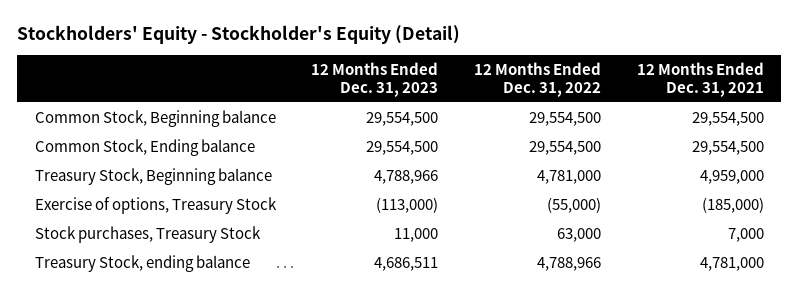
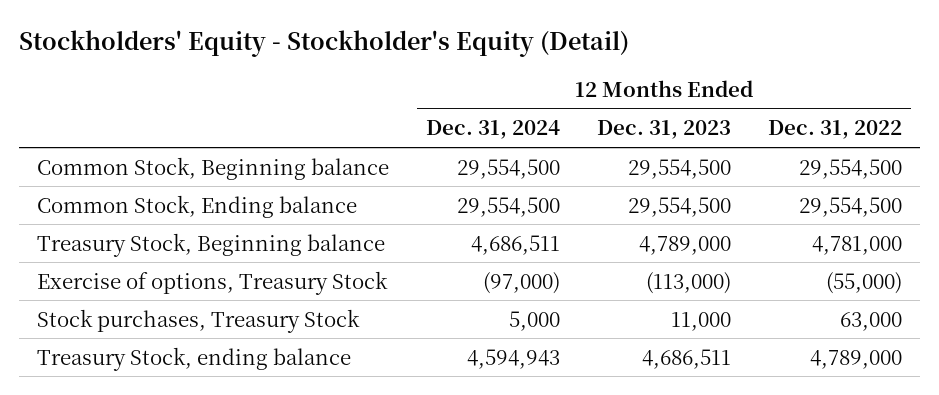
[636,62,764,97] 12 Months Ended Dec. 31, 2021 -> none
none -> [426,120,561,140] Dec. 31, 2024
[374,169,439,184] 4,788,966 -> [639,235,732,255] 4,789,000
[536,256,601,271] 4,788,966 -> [809,349,902,369] 4,789,000

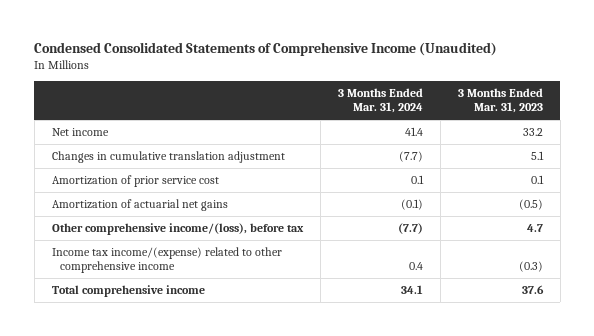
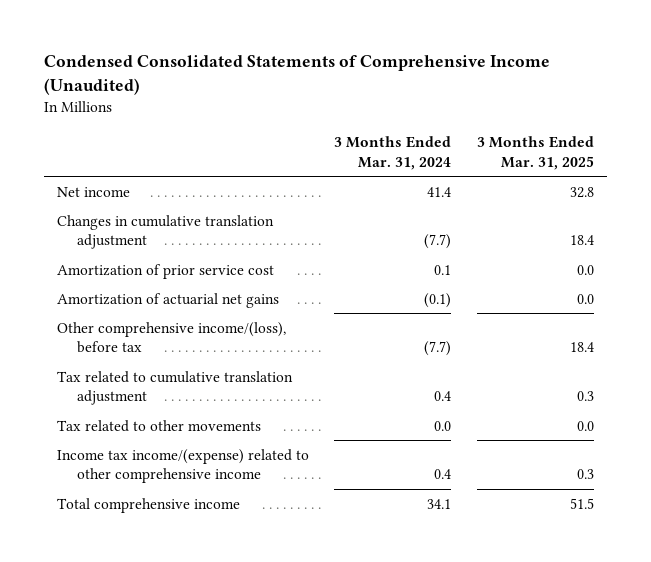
[457,88,543,114] 3 Months Ended Mar. 31, 2023 -> none
none -> [477,135,595,170] 3 Months Ended Mar. 31, 2025
none -> [56,370,293,406] Tax related to cumulative translation adjustment
none -> [56,419,261,432] Tax related to other movements

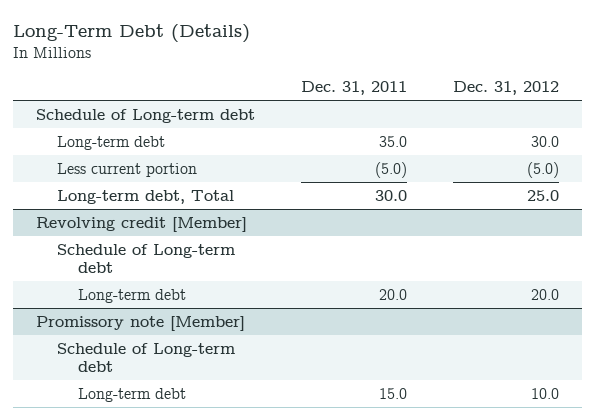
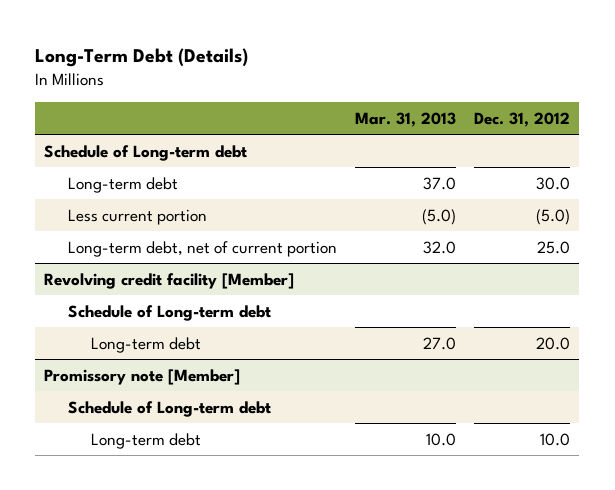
[300,80,407,95] Dec. 31, 2011 -> none
none -> [354,111,456,127] Mar. 31, 2013
[57,189,235,204] Long-term debt, Total -> [67,240,337,257] Long-term debt, net of current portion
[36,216,248,232] Revolving credit [Member] -> [44,272,295,289] Revolving credit facility [Member]

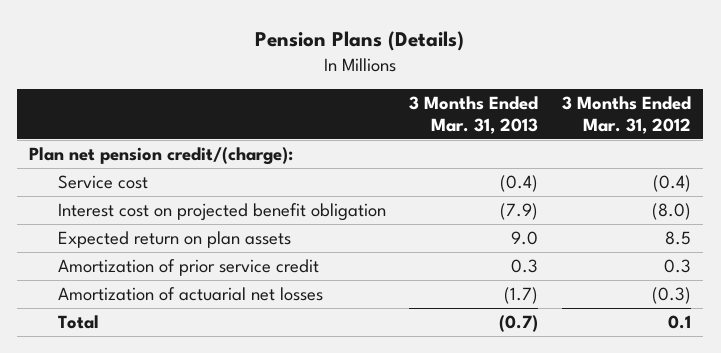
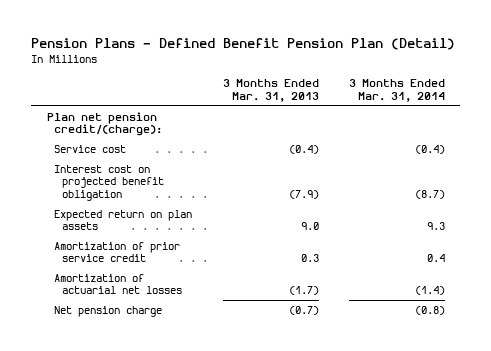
[255,30,465,51] Pension Plans (Details) -> [31,38,456,51] Pension Plans - Defined Benefit Pension Plan (Detail)
[562,96,692,134] 3 Months Ended Mar. 31, 2012 -> none
none -> [348,79,445,102] 3 Months Ended Mar. 31, 2014
[57,315,99,330] Total -> [54,306,163,318] Net pension charge

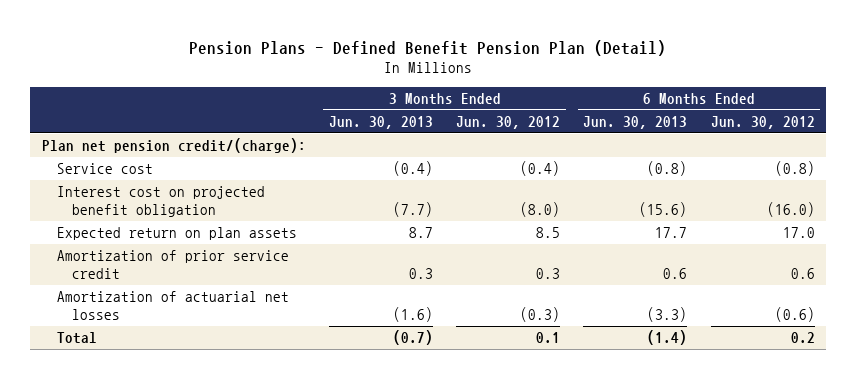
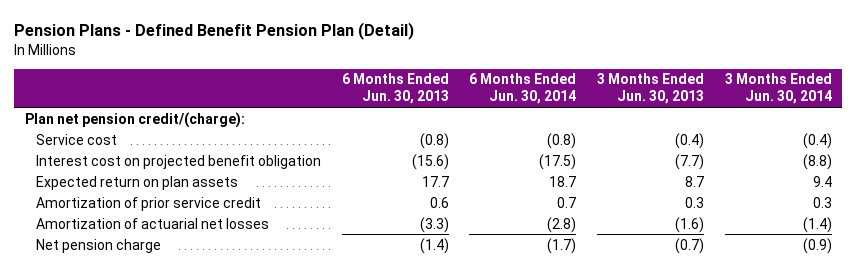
[456,115,561,129] Jun. 30, 2012 -> none
[710,115,815,129] Jun. 30, 2012 -> none
none -> [469,73,577,105] 6 Months Ended Jun. 30, 2014
none -> [724,73,832,105] 3 Months Ended Jun. 30, 2014
[56,332,97,345] Total -> [35,238,161,253] Net pension charge

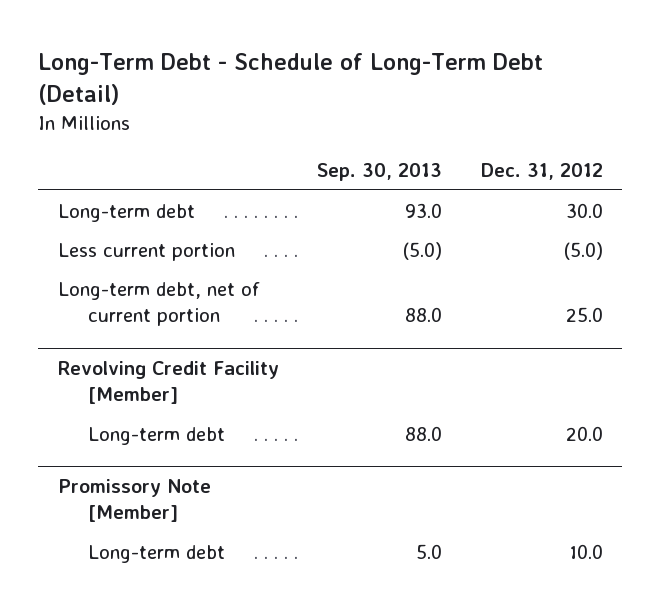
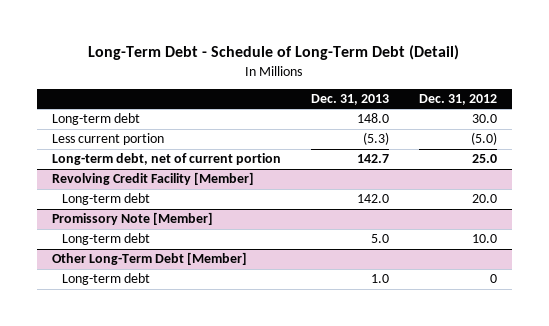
[317,162,443,181] Sep. 30, 2013 -> none
none -> [310,94,389,106] Dec. 31, 2013
none -> [51,252,247,266] Other Long-Term Debt [Member]
none -> [62,273,151,286] Long-term debt

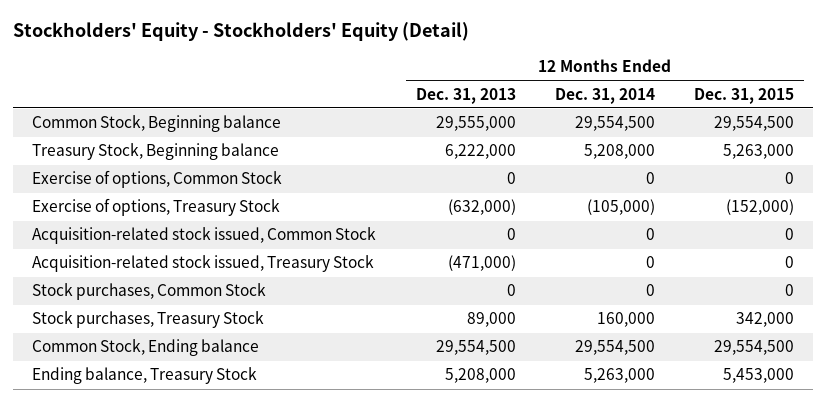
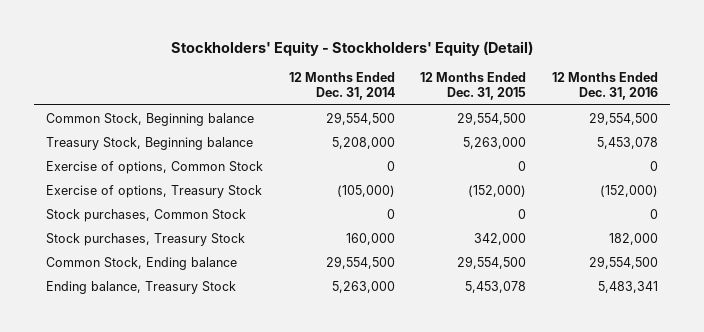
[415,87,516,104] Dec. 31, 2013 -> none
none -> [551,72,658,101] 12 Months Ended Dec. 31, 2016
[32,227,377,245] Acquisition-related stock issued, Common Stock -> none
[32,255,375,273] Acquisition-related stock issued, Treasury Stock -> none
[722,368,794,384] 5,453,000 -> [465,280,527,293] 5,453,078

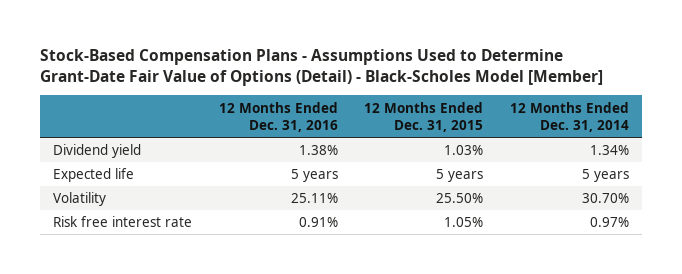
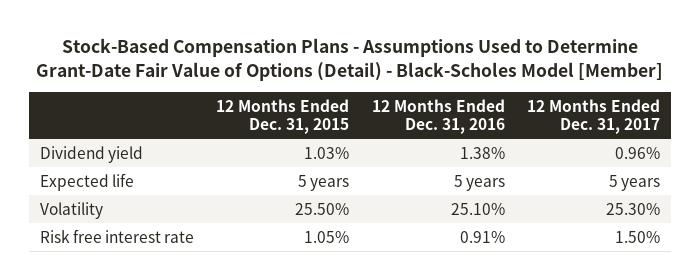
[509,101,629,133] 12 Months Ended Dec. 31, 2014 -> none
none -> [526,98,660,134] 12 Months Ended Dec. 31, 2017
[290,193,338,204] 25.11% -> [450,202,505,215] 25.10%

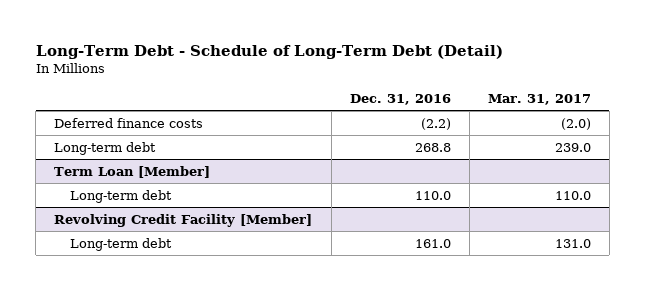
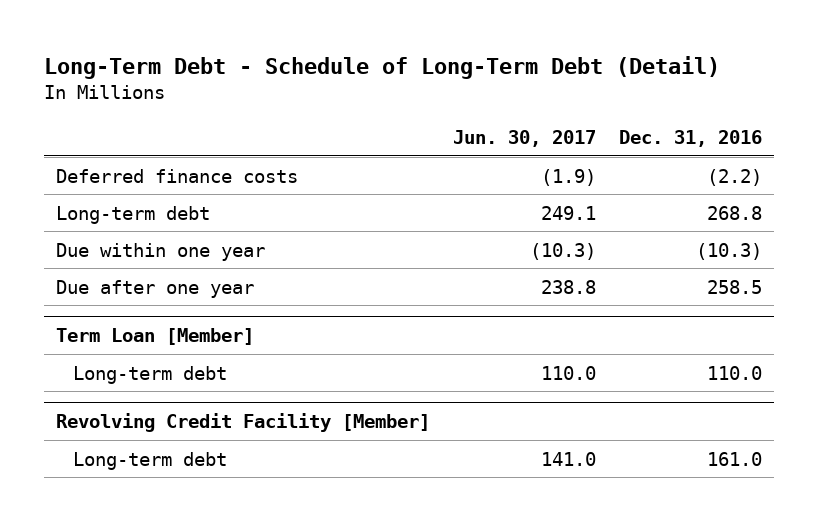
[487,94,591,106] Mar. 31, 2017 -> none
none -> [452,129,596,147] Jun. 30, 2017
none -> [55,242,265,261] Due within one year
none -> [55,279,254,298] Due after one year

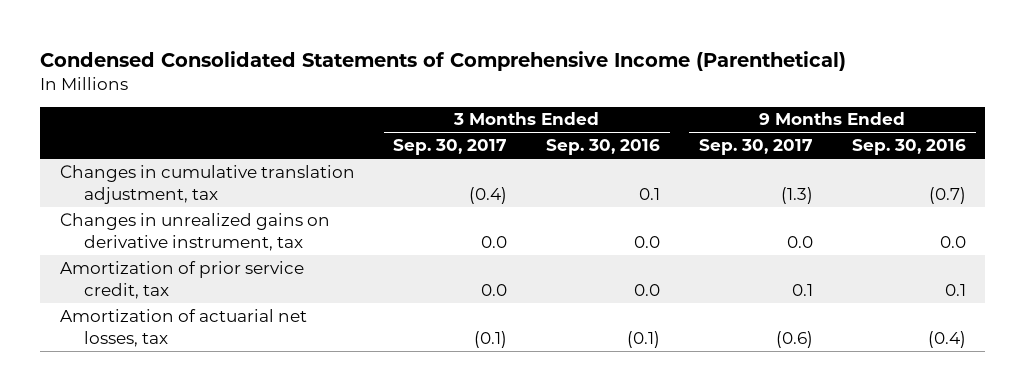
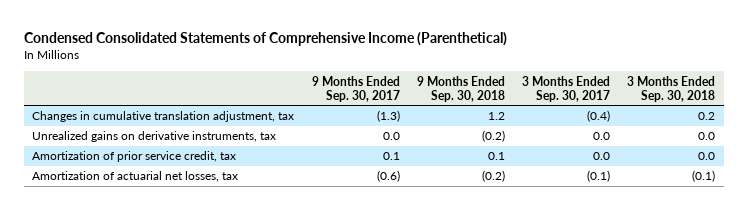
[546,139,661,156] Sep. 30, 2016 -> none
[851,139,966,156] Sep. 30, 2016 -> none
none -> [416,75,505,102] 9 Months Ended Sep. 30, 2018
none -> [626,75,715,102] 3 Months Ended Sep. 30, 2018
[59,212,330,251] Changes in unrealized gains on derivative instrument, tax -> [32,131,277,143] Unrealized gains on derivative instruments, tax

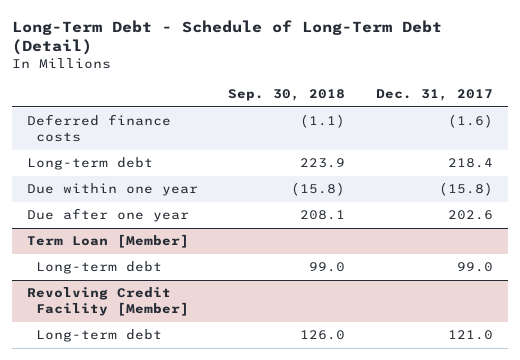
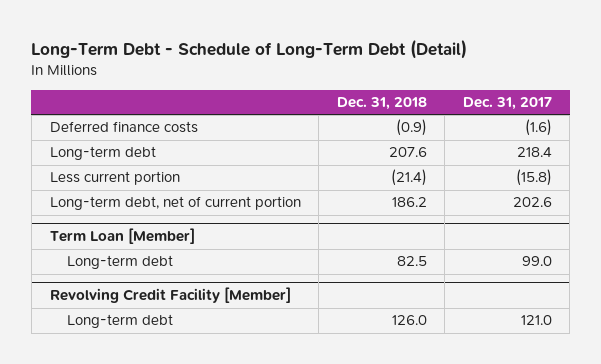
[228,89,346,102] Sep. 30, 2018 -> none
none -> [336,96,427,110] Dec. 31, 2018
[27,183,199,197] Due within one year -> [49,171,180,186] Less current portion
[27,208,190,223] Due after one year -> [49,196,301,211] Long-term debt, net of current portion

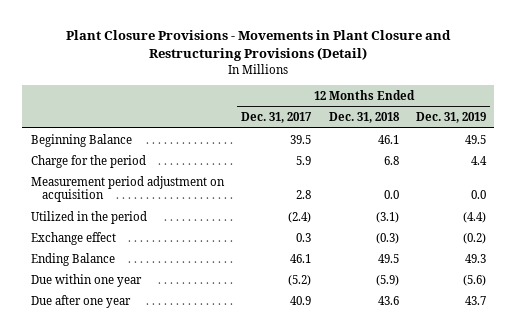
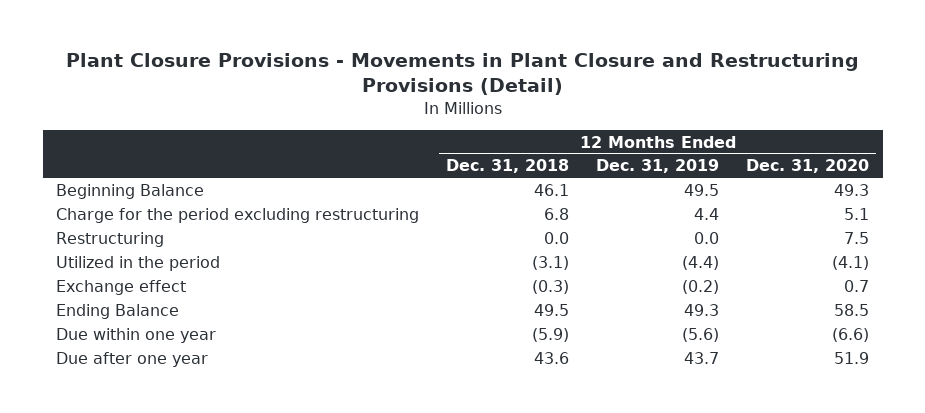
[241,112,313,124] Dec. 31, 2017 -> none
none -> [746,159,870,174] Dec. 31, 2020
[31,175,226,203] Measurement period adjustment on acquisition -> none
[31,154,147,168] Charge for the period -> [56,207,420,223] Charge for the period excluding restructuring
none -> [56,231,165,247] Restructuring

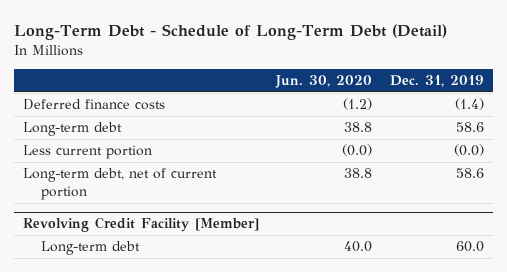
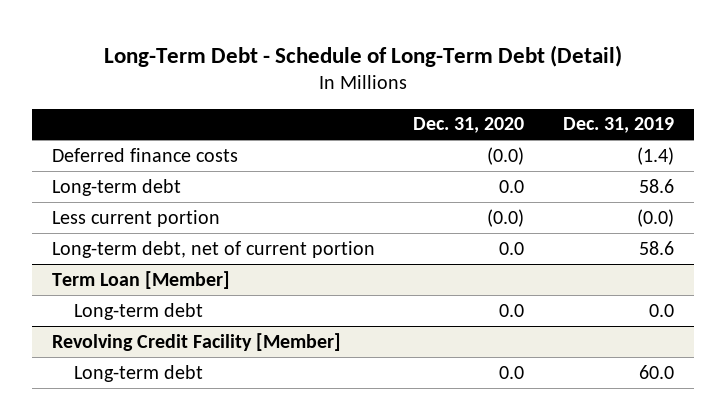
[275,74,373,88] Jun. 30, 2020 -> none
none -> [413,117,525,134] Dec. 31, 2020
none -> [51,270,230,289] Term Loan [Member]
none -> [73,302,203,320] Long-term debt

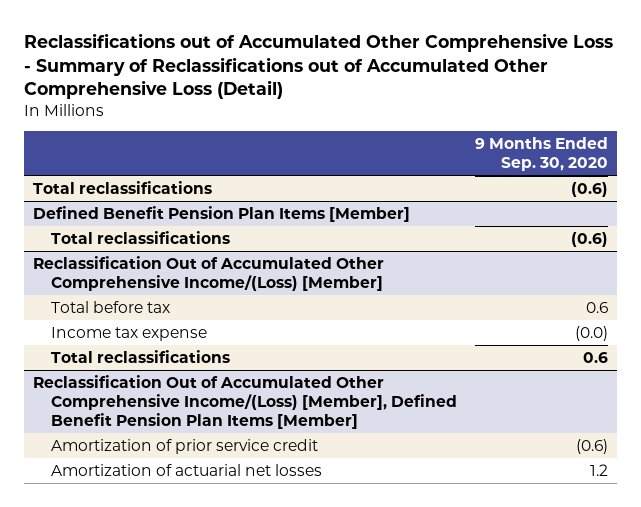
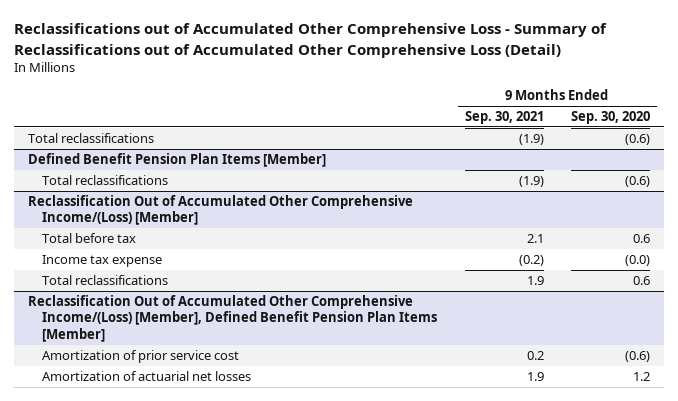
none -> [464,110,544,124] Sep. 30, 2021
[50,438,318,454] Amortization of prior service credit -> [42,349,240,363] Amortization of prior service cost

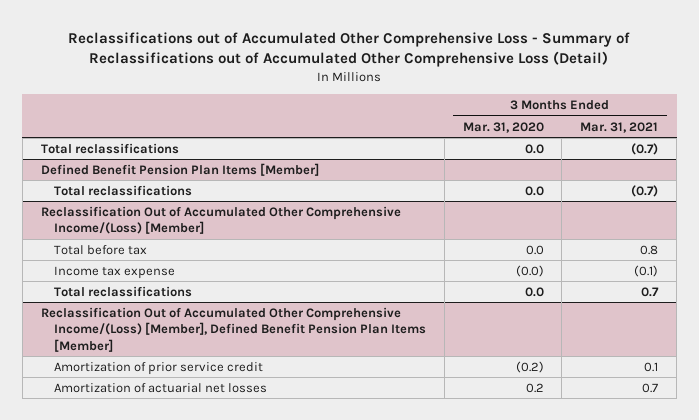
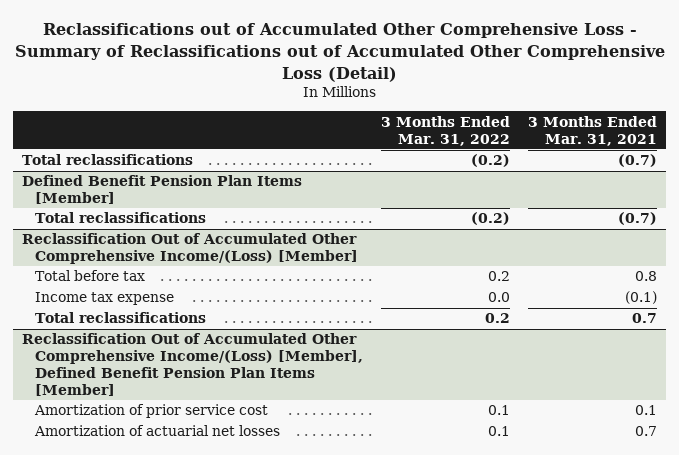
[462,121,544,133] Mar. 31, 2020 -> none
none -> [381,115,511,146] 3 Months Ended Mar. 31, 2022
[53,361,263,375] Amortization of prior service credit -> [34,404,269,419] Amortization of prior service cost

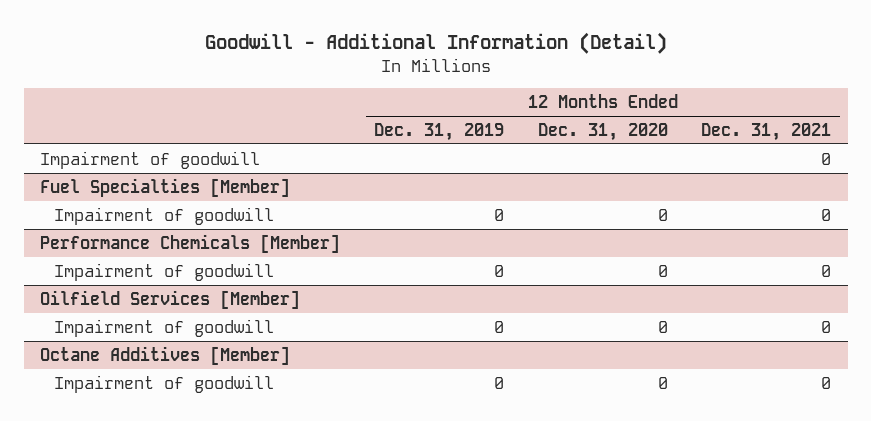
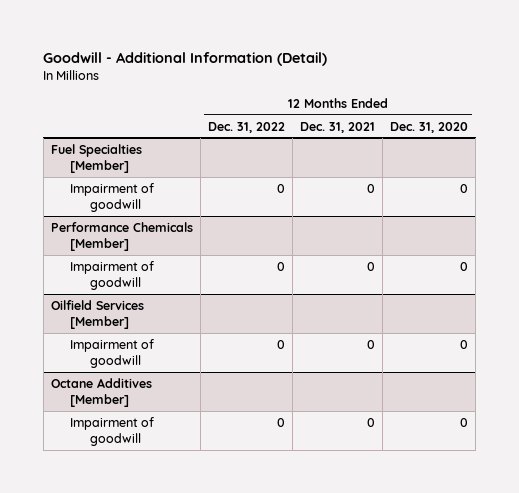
[373,122,504,141] Dec. 31, 2019 -> none
none -> [207,121,285,133] Dec. 31, 2022
[40,150,261,169] Impairment of goodwill -> none

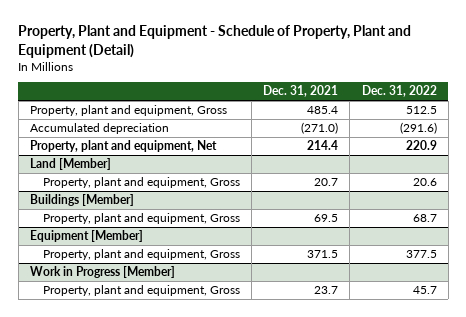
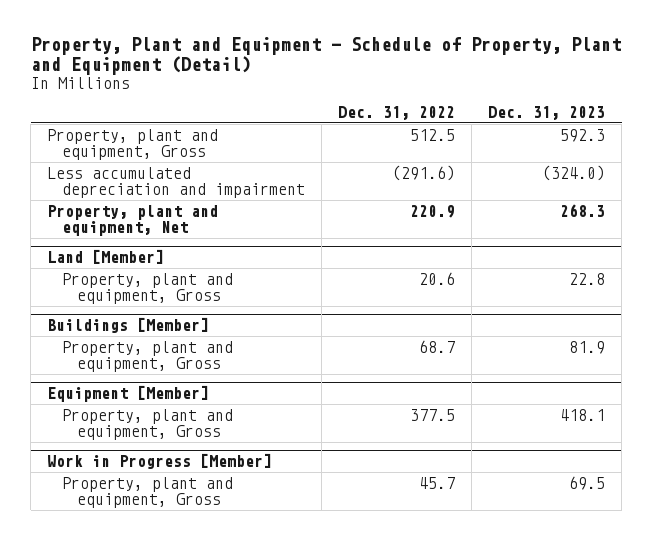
[263,85,339,98] Dec. 31, 2021 -> none
none -> [488,106,606,121] Dec. 31, 2023
[29,123,169,135] Accumulated depreciation -> [47,166,306,199] Less accumulated depreciation and impairment

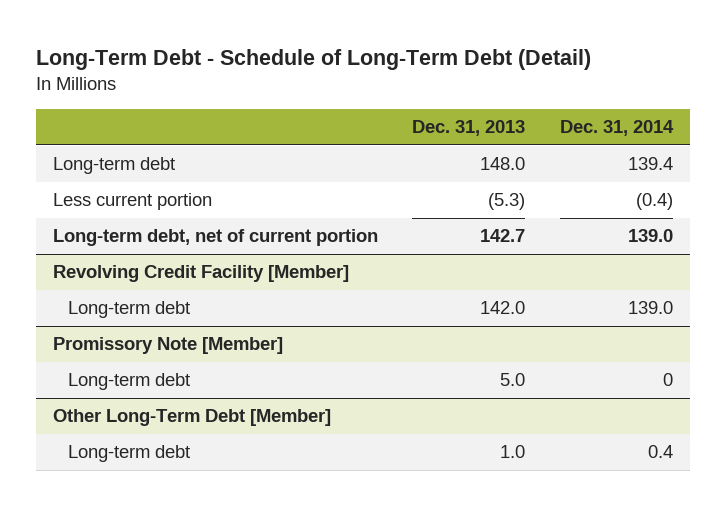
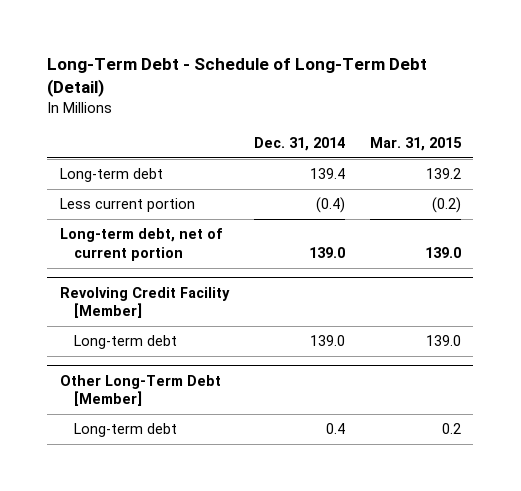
[412,120,526,137] Dec. 31, 2013 -> none
none -> [369,136,462,151] Mar. 31, 2015
[53,337,284,355] Promissory Note [Member] -> none
[68,373,191,391] Long-term debt -> none

